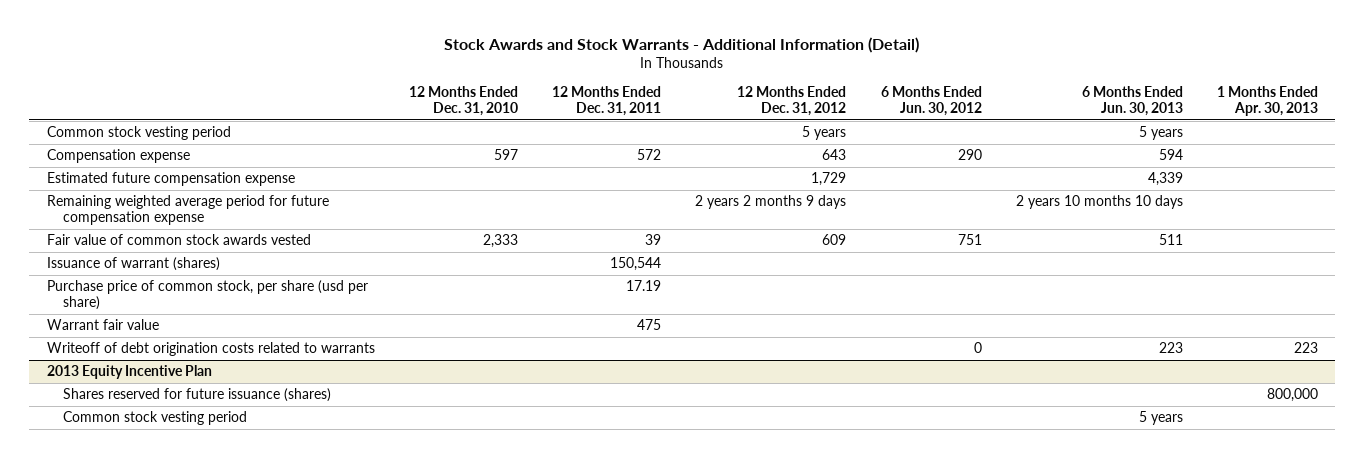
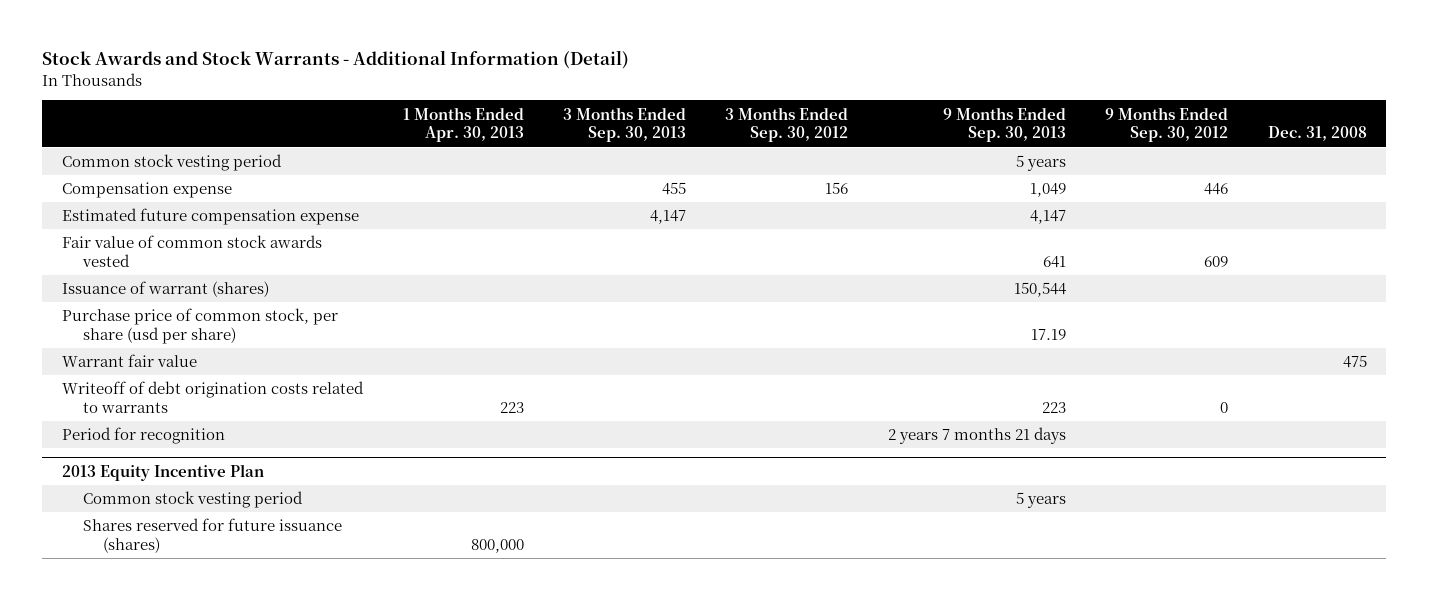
[408,86,518,117] 12 Months Ended Dec. 31, 2010 -> none
[552,86,662,117] 12 Months Ended Dec. 31, 2011 -> none
[737,86,847,117] 12 Months Ended Dec. 31, 2012 -> none
[880,86,982,117] 6 Months Ended Jun. 30, 2012 -> none
[1081,86,1183,117] 6 Months Ended Jun. 30, 2013 -> none
none -> [562,106,686,143] 3 Months Ended Sep. 30, 2013
none -> [725,106,849,143] 3 Months Ended Sep. 30, 2012
none -> [942,106,1066,143] 9 Months Ended Sep. 30, 2013
none -> [1105,106,1229,143] 9 Months Ended Sep. 30, 2012
none -> [1267,126,1367,142] Dec. 31, 2008
[46,195,329,226] Remaining weighted average period for future compensation expense -> none
none -> [62,427,226,445] Period for recognition
[62,388,331,403] Shares reserved for future issuance (shares) -> [82,518,342,553] Shares reserved for future issuance (shares)

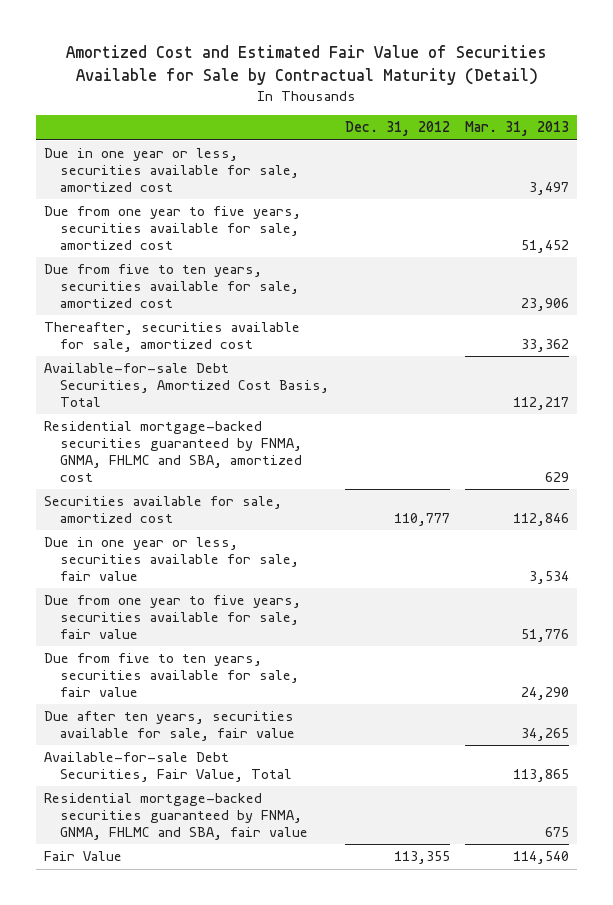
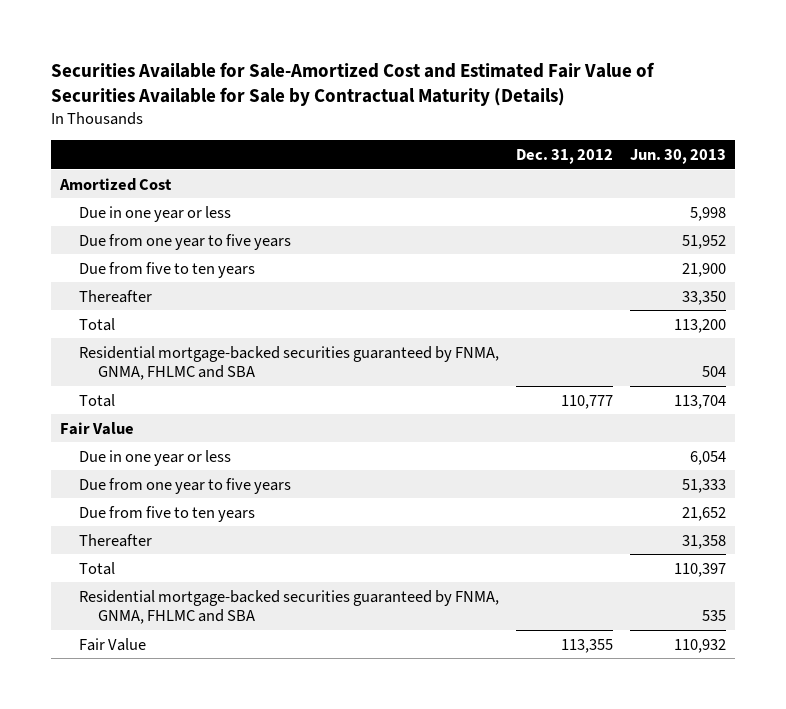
[65,45,547,85] Amortized Cost and Estimated Fair Value of Securities Available for Sale by Contractual Maturity (Detail) -> [51,61,656,107] Securities Available for Sale-Amortized Cost and Estimated Fair Value of Securities Available for Sale by Contractual Maturity (Details)
[465,121,570,137] Mar. 31, 2013 -> none
none -> [630,149,727,165] Jun. 30, 2013
none -> [58,177,172,191] Amortized Cost
[43,148,299,192] Due in one year or less, securities available for sale, amortized cost -> [79,205,232,222] Due in one year or less
[43,206,301,250] Due from one year to five years, securities available for sale, amortized cost -> [79,233,292,250] Due from one year to five years
[43,264,299,308] Due from five to ten years, securities available for sale, amortized cost -> [79,261,256,278] Due from five to ten years
[43,322,300,353] Thereafter, securities available for sale, amortized cost -> [79,289,153,303] Thereafter
[43,363,329,407] Available-for-sale Debt Securities, Amortized Cost Basis, Total -> [79,317,116,331] Total
[43,421,302,482] Residential mortgage-backed securities guaranteed by FNMA, GNMA, FHLMC and SBA, amortized cost -> [79,345,500,381] Residential mortgage-backed securities guaranteed by FNMA, GNMA, FHLMC and SBA
[43,496,282,524] Securities available for sale, amortized cost -> [79,393,116,407] Total
none -> [59,421,134,435] Fair Value
[43,537,299,581] Due in one year or less, securities available for sale, fair value -> [79,449,232,466] Due in one year or less
[43,595,301,639] Due from one year to five years, securities available for sale, fair value -> [79,477,292,494] Due from one year to five years
[43,653,299,697] Due from five to ten years, securities available for sale, fair value -> [79,505,256,522] Due from five to ten years
[43,711,295,742] Due after ten years, securities available for sale, fair value -> [79,533,153,547] Thereafter
[43,752,292,783] Available-for-sale Debt Securities, Fair Value, Total -> [79,561,116,575] Total
[43,793,308,840] Residential mortgage-backed securities guaranteed by FNMA, GNMA, FHLMC and SBA, fair value -> [79,589,500,625] Residential mortgage-backed securities guaranteed by FNMA, GNMA, FHLMC and SBA

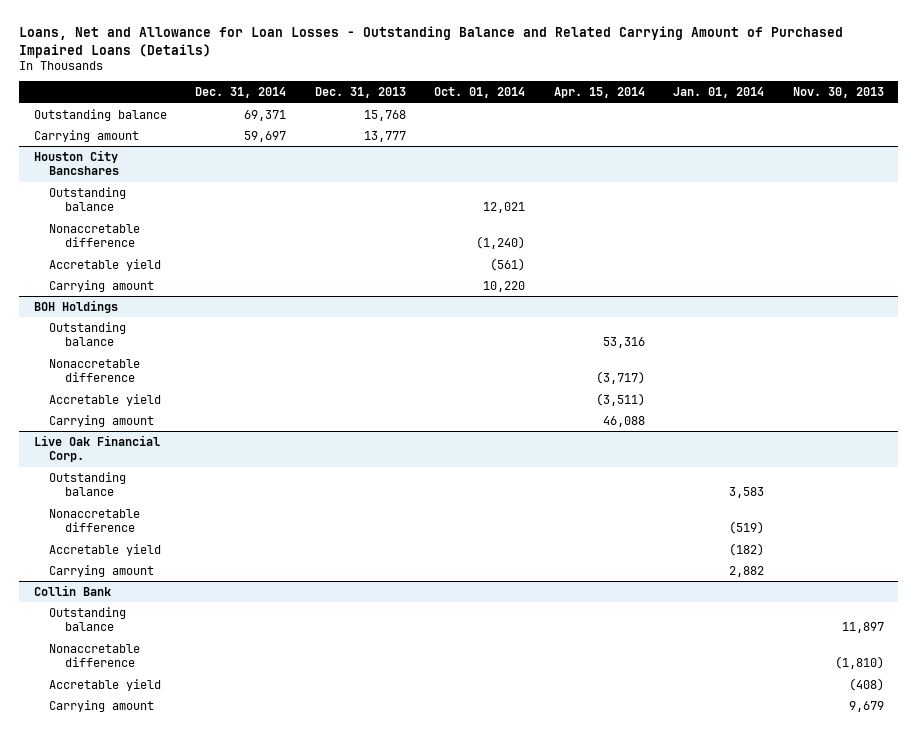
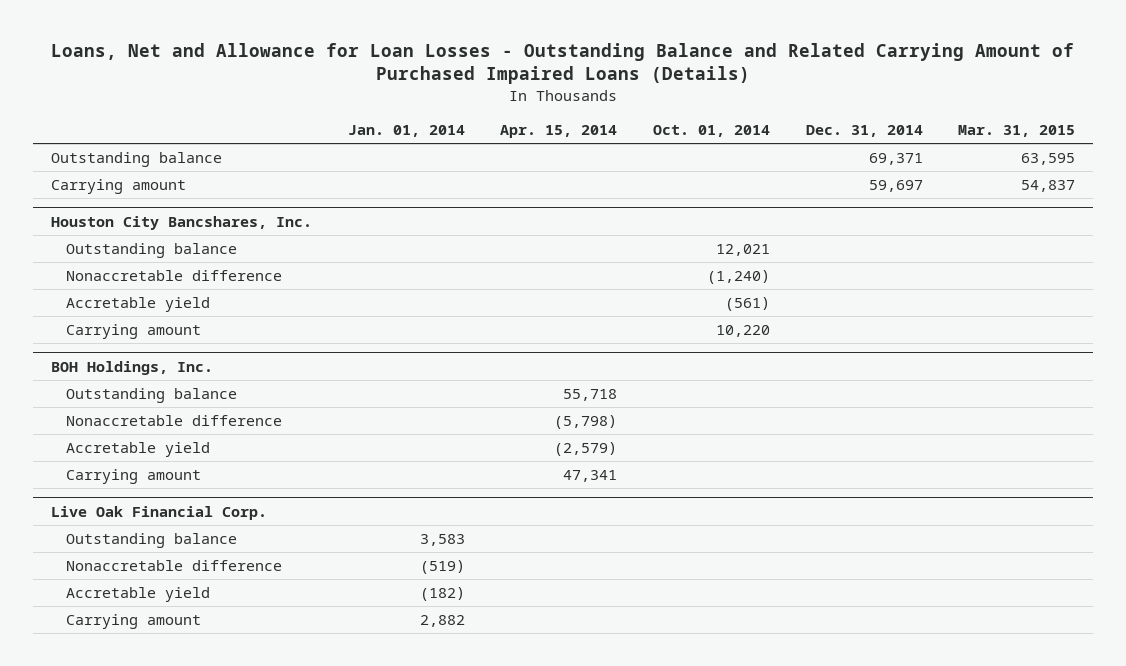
[314,87,406,99] Dec. 31, 2013 -> none
[792,87,884,99] Nov. 30, 2013 -> none
none -> [958,125,1076,138] Mar. 31, 2015
[33,149,120,176] Houston City Bancshares -> [50,215,312,230] Houston City Bancshares, Inc.
[33,299,118,313] BOH Holdings -> none
[49,321,127,347] Outstanding balance -> none
[49,358,141,383] Nonaccretable difference -> none
[49,393,162,406] Accretable yield -> none
[49,414,155,427] Carrying amount -> none
none -> [50,360,213,375] BOH Holdings, Inc.
none -> [65,388,237,404] Outstanding balance
none -> [65,415,282,427] Nonaccretable difference
none -> [65,442,210,458] Accretable yield
none -> [65,469,201,485] Carrying amount
[33,584,111,596] Collin Bank -> none
[49,606,127,632] Outstanding balance -> none
[49,643,141,668] Nonaccretable difference -> none
[49,678,162,691] Accretable yield -> none
[49,699,155,712] Carrying amount -> none

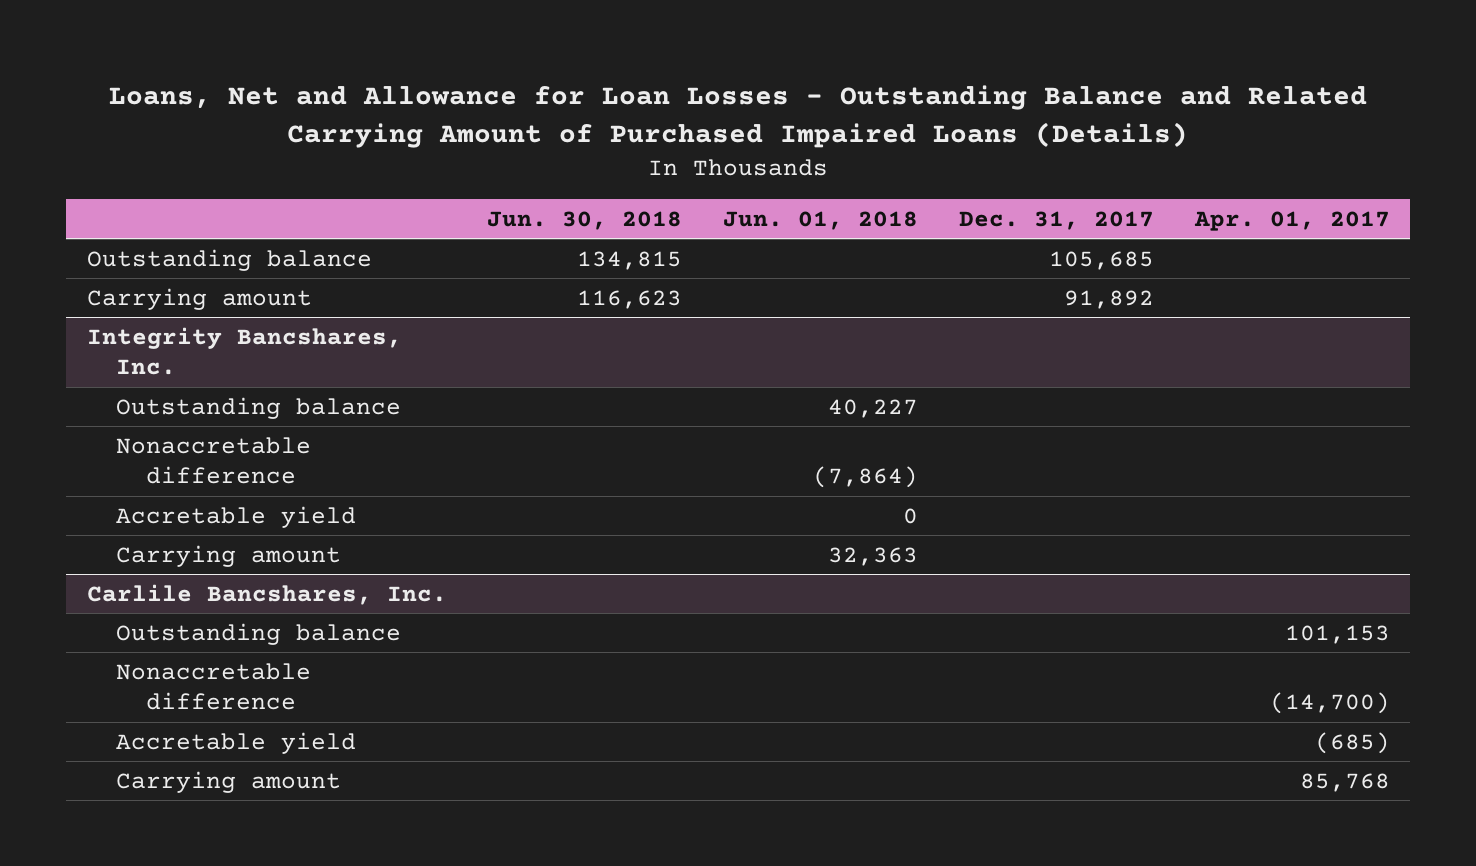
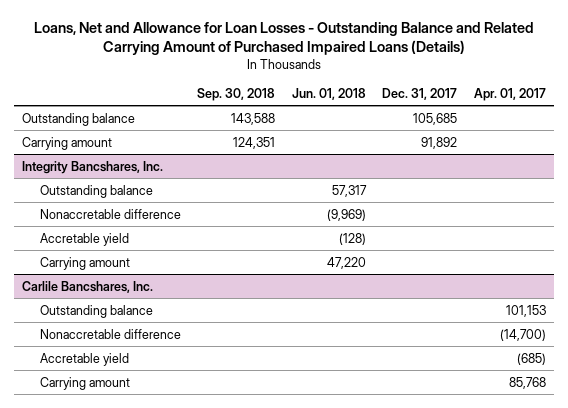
[487,210,683,230] Jun. 30, 2018 -> none
none -> [197,87,276,101] Sep. 30, 2018
[828,398,919,418] 40,227 -> [331,184,367,197] 57,317
[813,466,919,489] (7,864) -> [326,208,366,221] (9,969)
[903,507,919,524] 0 -> [338,232,366,245] (128)
[828,546,919,566] 32,363 -> [326,256,366,269] 47,220

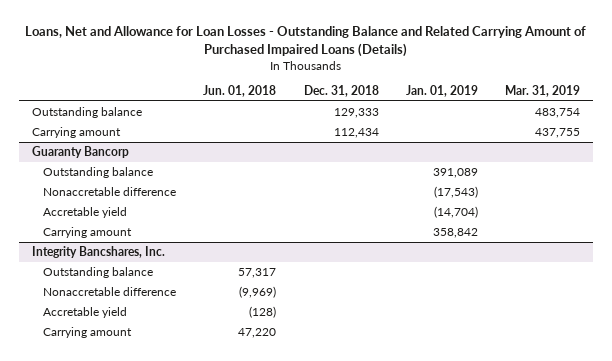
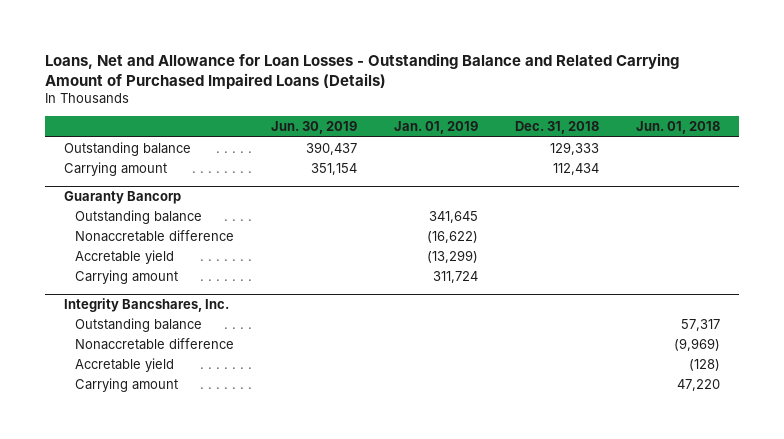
[504,85,580,98] Mar. 31, 2019 -> none
none -> [270,121,357,135] Jun. 30, 2019
[432,167,478,178] 391,089 -> [429,210,479,223] 341,645
[433,185,478,198] (17,543) -> [427,230,479,243] (16,622)
[433,205,478,218] (14,704) -> [427,249,479,263] (13,299)
[432,227,478,238] 358,842 -> [433,270,479,283] 311,724

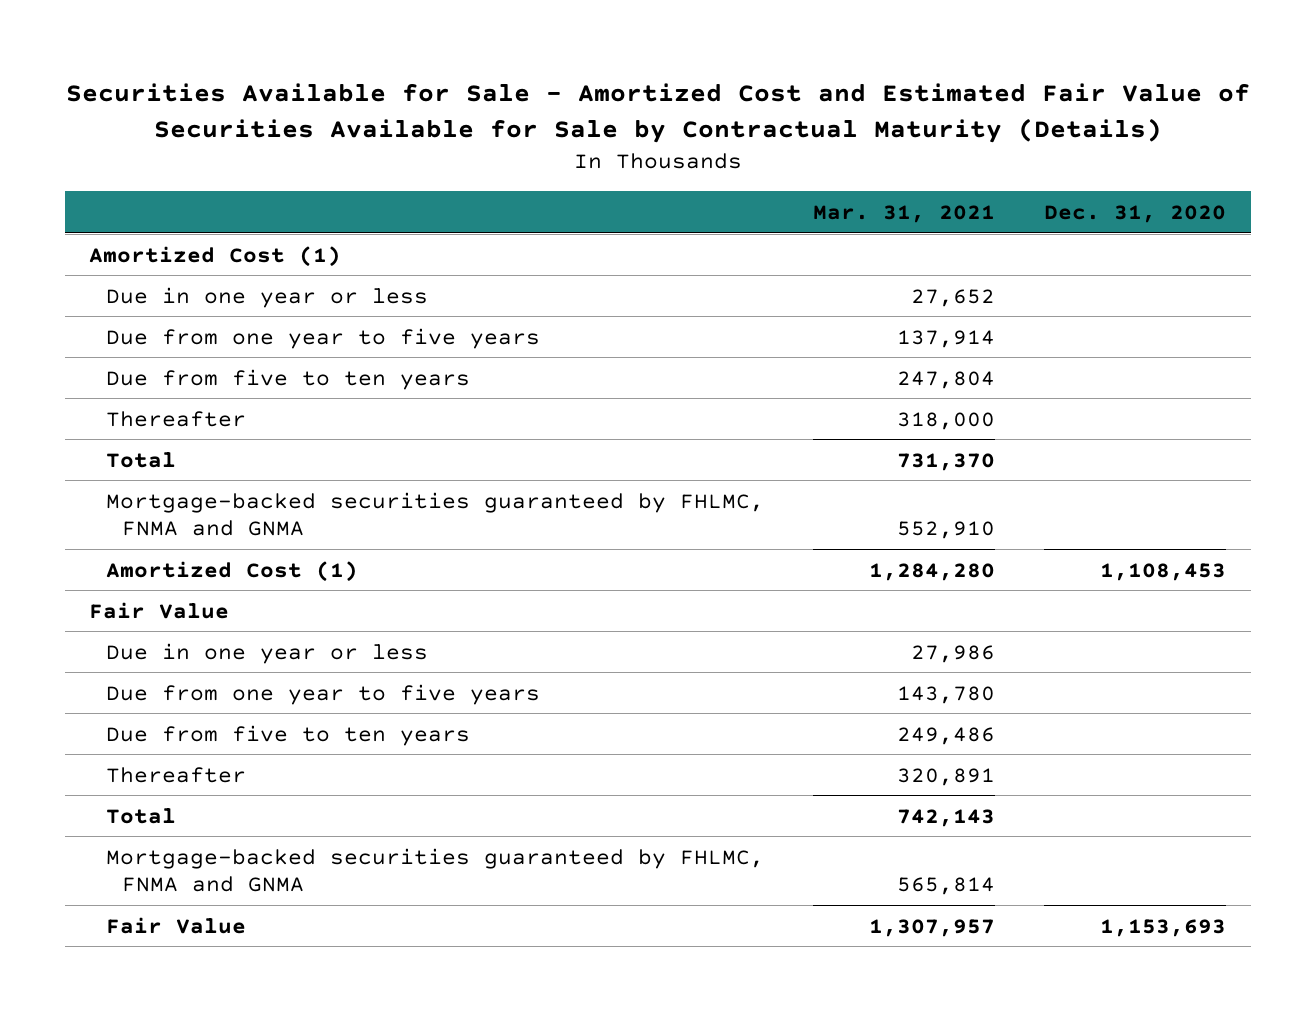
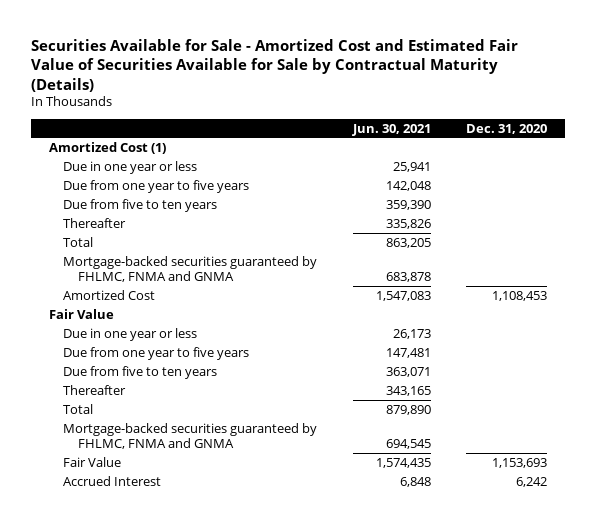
[813,204,996,223] Mar. 31, 2021 -> none
none -> [351,123,431,136] Jun. 30, 2021
[105,560,358,582] Amortized Cost (1) -> [63,289,156,300] Amortized Cost
none -> [63,475,162,486] Accrued Interest

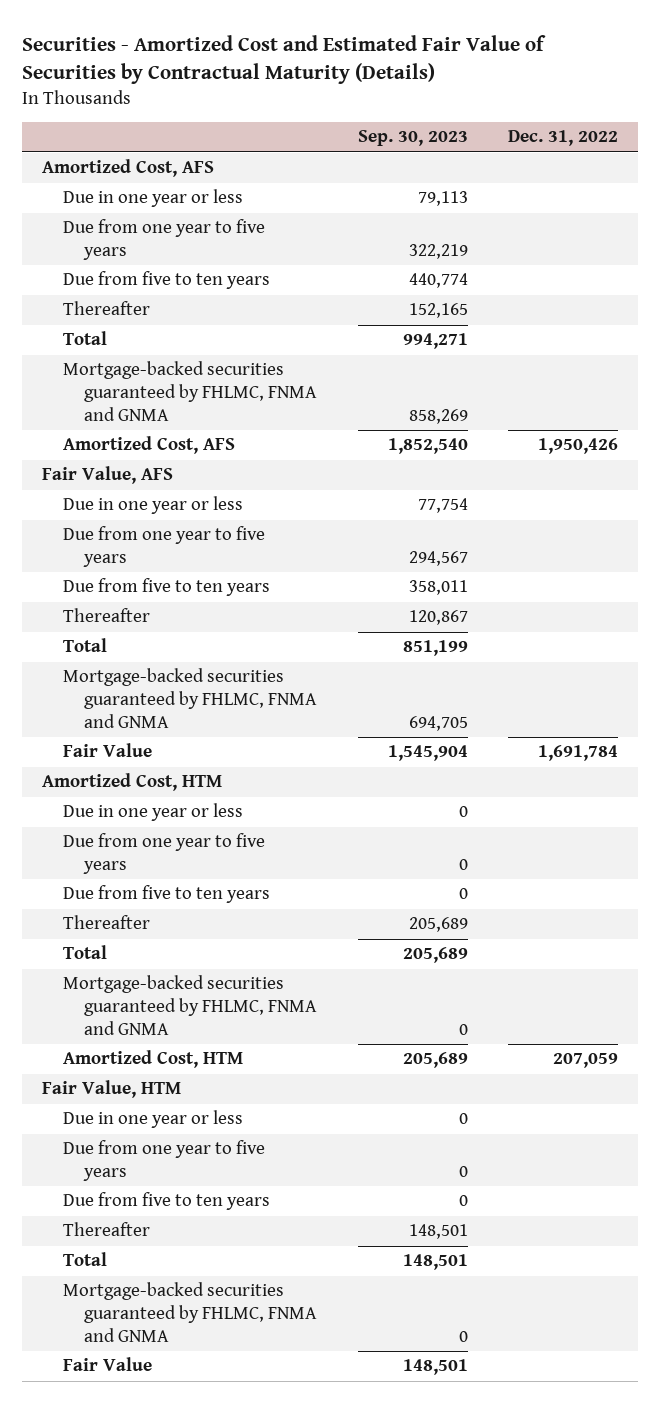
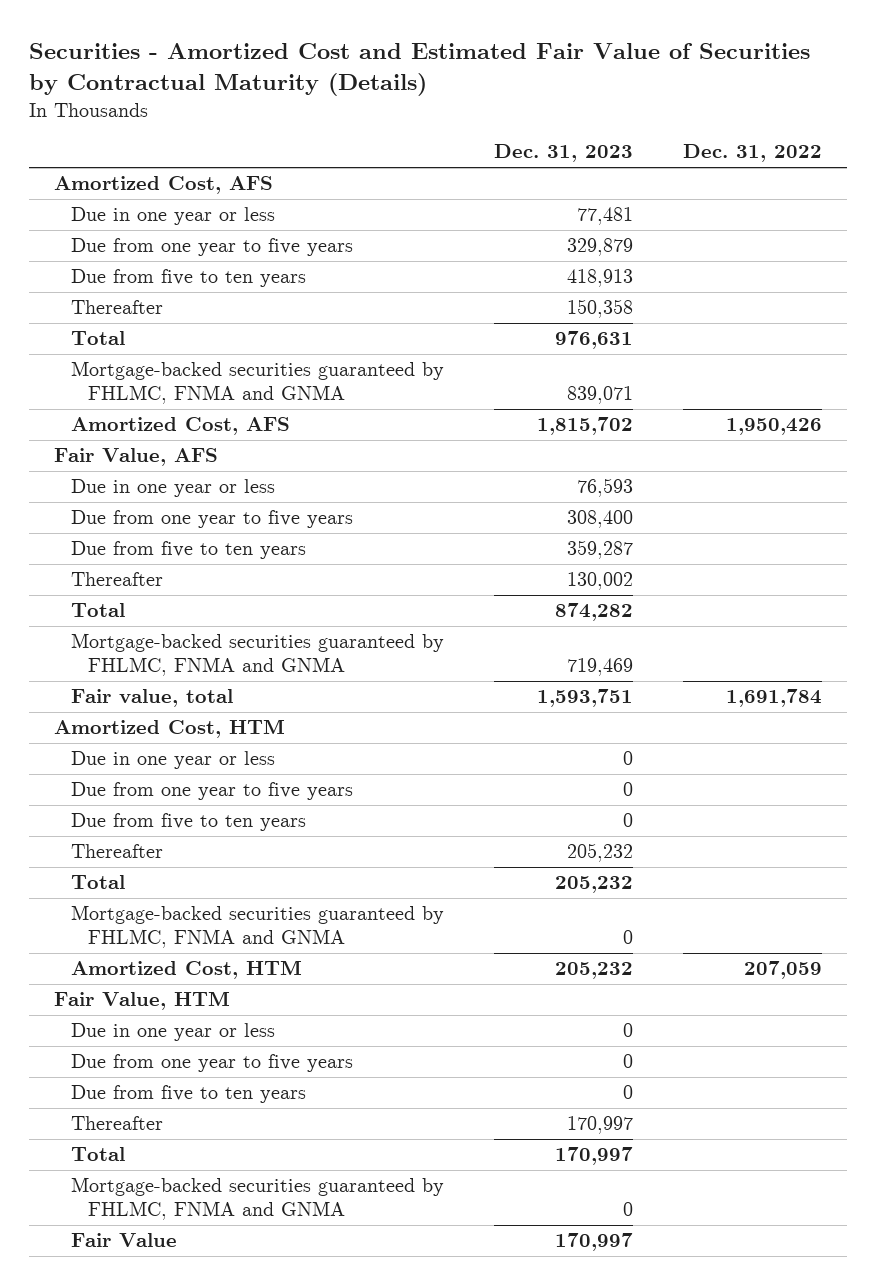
[357,130,468,147] Sep. 30, 2023 -> none
none -> [494,144,634,163] Dec. 31, 2023
[63,743,153,758] Fair Value -> [70,689,233,708] Fair value, total

